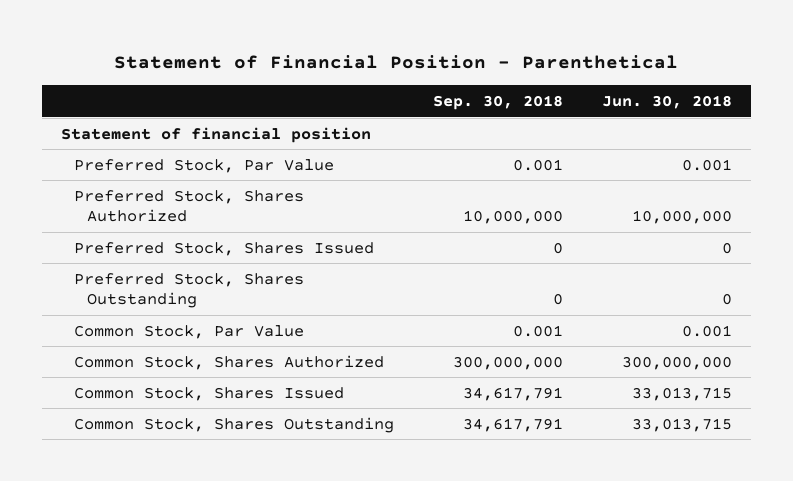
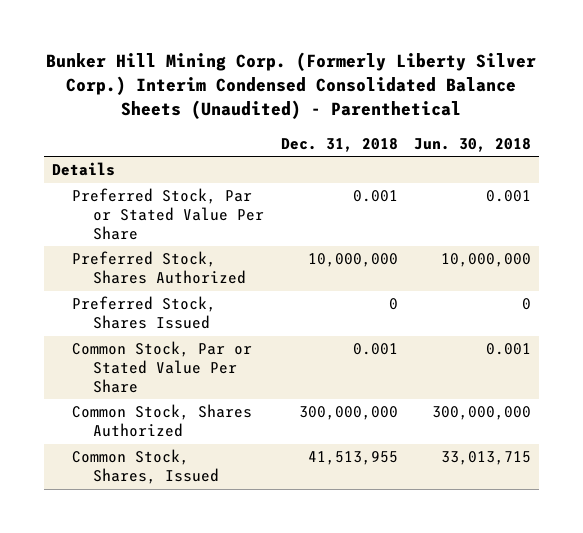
[114,55,679,70] Statement of Financial Position - Parenthetical -> [46,52,537,119] Bunker Hill Mining Corp. (Formerly Liberty Silver Corp.) Interim Condensed Consolidated Balance Sheets (Unaudited) - Parenthetical
[432,94,563,110] Sep. 30, 2018 -> none
none -> [280,137,398,152] Dec. 31, 2018
[61,126,372,143] Statement of financial position -> none
none -> [51,162,115,177] Details
[74,158,335,173] Preferred Stock, Par Value -> [72,188,265,240] Preferred Stock, Par or Stated Value Per Share
[74,272,305,308] Preferred Stock, Shares Outstanding -> none
[74,324,305,339] Common Stock, Par Value -> [72,341,253,393] Common Stock, Par or Stated Value Per Share
[74,416,395,433] Common Stock, Shares Outstanding -> none
[74,386,345,401] Common Stock, Shares Issued -> [72,449,220,485] Common Stock, Shares, Issued

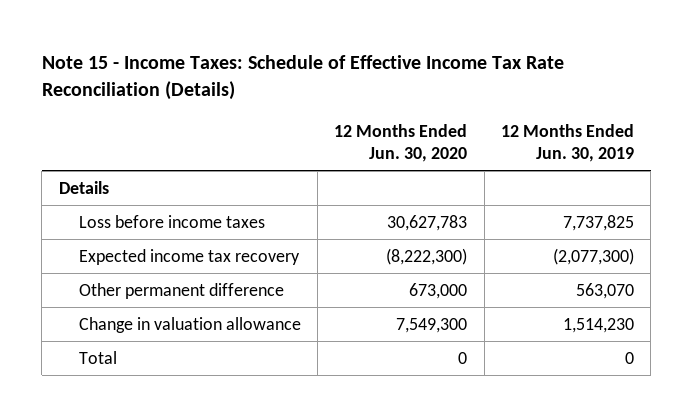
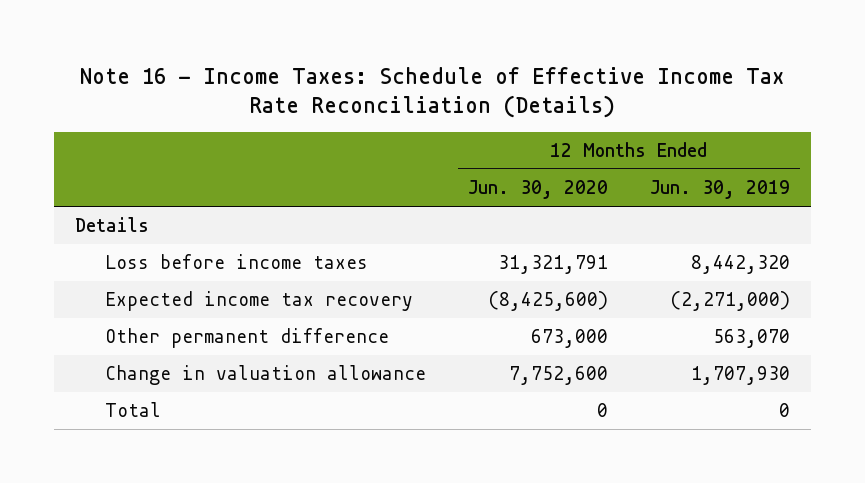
[41,55,564,101] Note 15 - Income Taxes: Schedule of Effective Income Tax Rate Reconciliation (Details) -> [80,66,785,118] Note 16 - Income Taxes: Schedule of Effective Income Tax Rate Reconciliation (Details)
[387,214,468,231] 30,627,783 -> [497,255,608,275] 31,321,791
[562,214,634,231] 7,737,825 -> [690,255,790,275] 8,442,320
[386,247,468,265] (8,222,300) -> [487,291,608,312] (8,425,600)
[552,247,634,265] (2,077,300) -> [669,291,790,312] (2,271,000)
[396,317,468,333] 7,549,300 -> [508,366,608,386] 7,752,600
[562,317,634,333] 1,514,230 -> [690,366,790,386] 1,707,930

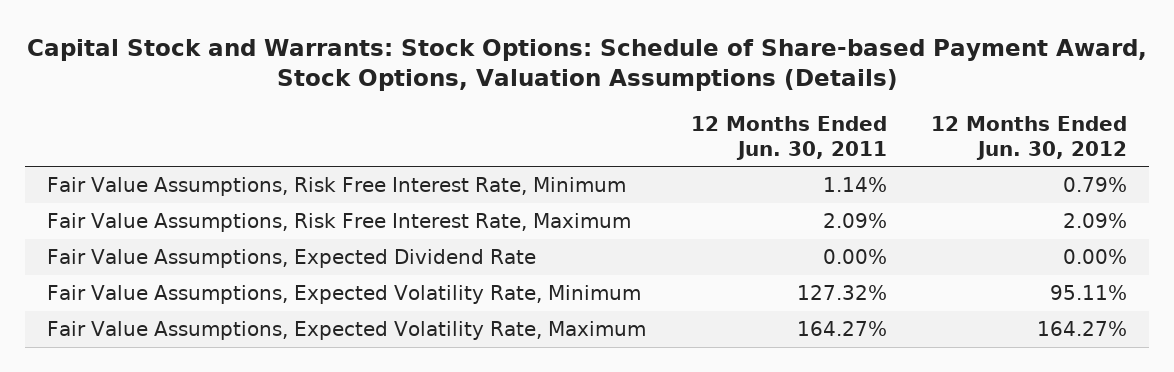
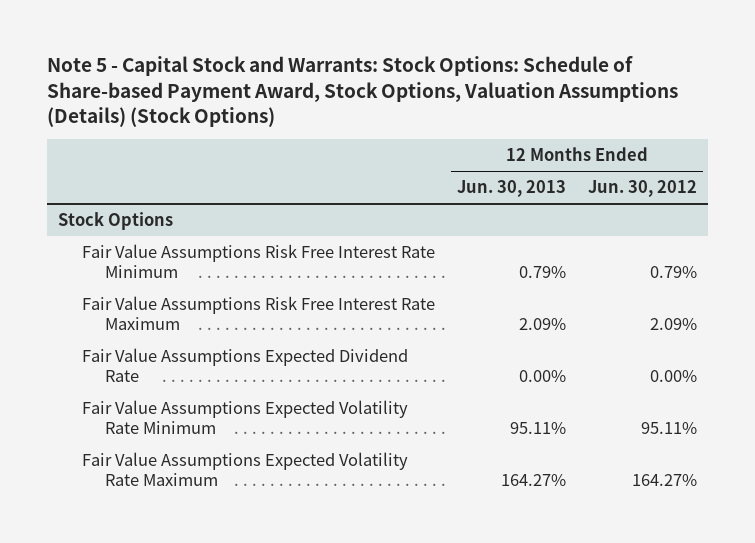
[27,38,1148,92] Capital Stock and Warrants: Stock Options: Schedule of Share-based Payment Award, Stock Options, Valuation Assumptions (Details) -> [46,56,678,127] Note 5 - Capital Stock and Warrants: Stock Options: Schedule of Share-based Payment Award, Stock Options, Valuation Assumptions (Details) (Stock Options)
[690,115,887,160] 12 Months Ended Jun. 30, 2011 -> none
none -> [456,180,566,198] Jun. 30, 2013
none -> [58,211,174,230] Stock Options
[47,176,627,196] Fair Value Assumptions, Risk Free Interest Rate, Minimum -> [81,243,435,279] Fair Value Assumptions Risk Free Interest Rate Minimum
[47,212,632,232] Fair Value Assumptions, Risk Free Interest Rate, Maximum -> [81,295,435,331] Fair Value Assumptions Risk Free Interest Rate Maximum
[47,248,537,268] Fair Value Assumptions, Expected Dividend Rate -> [81,347,408,383] Fair Value Assumptions Expected Dividend Rate
[47,284,642,304] Fair Value Assumptions, Expected Volatility Rate, Minimum -> [81,399,408,435] Fair Value Assumptions Expected Volatility Rate Minimum
[47,320,647,340] Fair Value Assumptions, Expected Volatility Rate, Maximum -> [81,451,408,487] Fair Value Assumptions Expected Volatility Rate Maximum

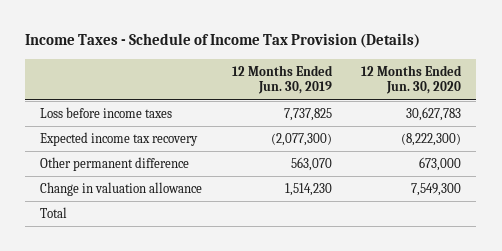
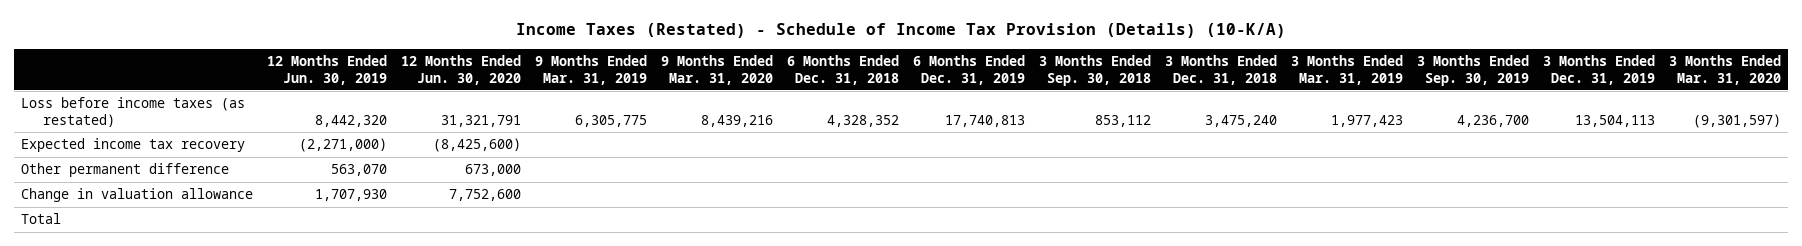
[25,33,421,49] Income Taxes - Schedule of Income Tax Provision (Details) -> [516,23,1287,39] Income Taxes (Restated) - Schedule of Income Tax Provision (Details) (10-K/A)
none -> [534,55,647,85] 9 Months Ended Mar. 31, 2019
none -> [660,55,773,85] 9 Months Ended Mar. 31, 2020
none -> [787,55,900,85] 6 Months Ended Dec. 31, 2018
none -> [913,55,1026,85] 6 Months Ended Dec. 31, 2019
none -> [1039,55,1152,86] 3 Months Ended Sep. 30, 2018
none -> [1165,55,1278,85] 3 Months Ended Dec. 31, 2018
none -> [1291,55,1404,85] 3 Months Ended Mar. 31, 2019
none -> [1417,55,1530,86] 3 Months Ended Sep. 30, 2019
none -> [1543,55,1656,85] 3 Months Ended Dec. 31, 2019
none -> [1669,55,1782,85] 3 Months Ended Mar. 31, 2020
[40,107,173,119] Loss before income taxes -> [20,97,245,127] Loss before income taxes (as restated)
[283,108,332,122] 7,737,825 -> [314,114,387,127] 8,442,320
[406,107,462,122] 30,627,783 -> [440,114,521,127] 31,321,791
[270,133,332,147] (2,077,300) -> [298,138,387,153] (2,271,000)
[401,133,462,147] (8,222,300) -> [432,138,521,153] (8,425,600)
[284,183,332,197] 1,514,230 -> [314,189,387,202] 1,707,930
[411,183,462,197] 7,549,300 -> [448,189,521,202] 7,752,600

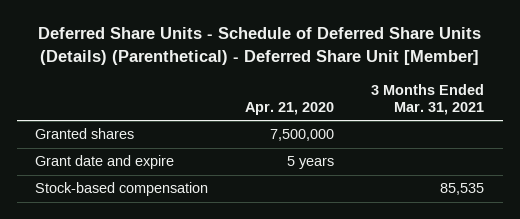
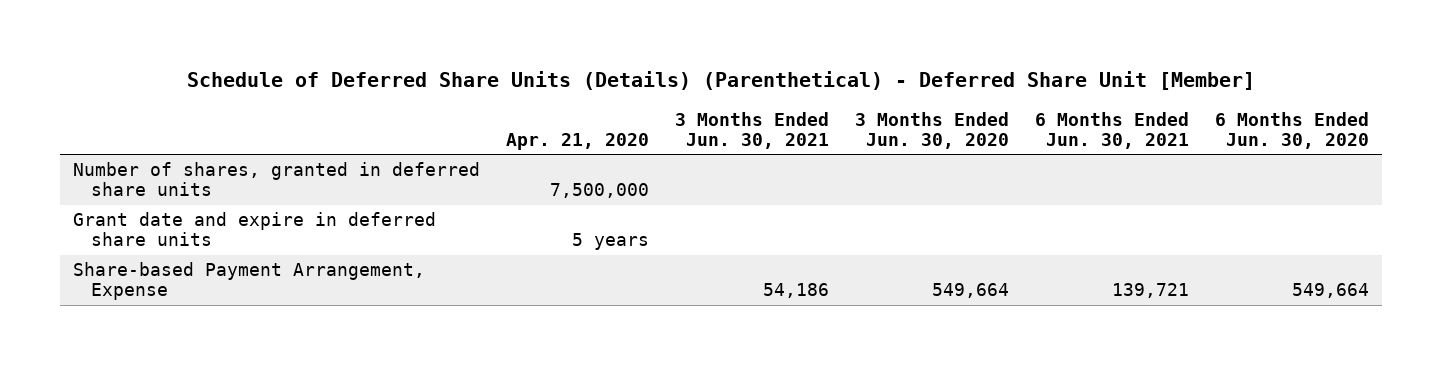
[37,27,481,65] Deferred Share Units - Schedule of Deferred Share Units (Details) (Parenthetical) - Deferred Share Unit [Member] -> [186,70,1255,90] Schedule of Deferred Share Units (Details) (Parenthetical) - Deferred Share Unit [Member]
[371,83,485,115] 3 Months Ended Mar. 31, 2021 -> none
none -> [674,111,829,149] 3 Months Ended Jun. 30, 2021
none -> [854,111,1009,149] 3 Months Ended Jun. 30, 2020
none -> [1034,111,1189,149] 6 Months Ended Jun. 30, 2021
none -> [1214,111,1369,149] 6 Months Ended Jun. 30, 2020
[35,128,135,140] Granted shares -> [72,162,480,197] Number of shares, granted in deferred share units
[35,155,175,170] Grant date and expire -> [72,212,436,247] Grant date and expire in deferred share units
[35,182,209,197] Stock-based compensation -> [72,262,425,301] Share-based Payment Arrangement, Expense

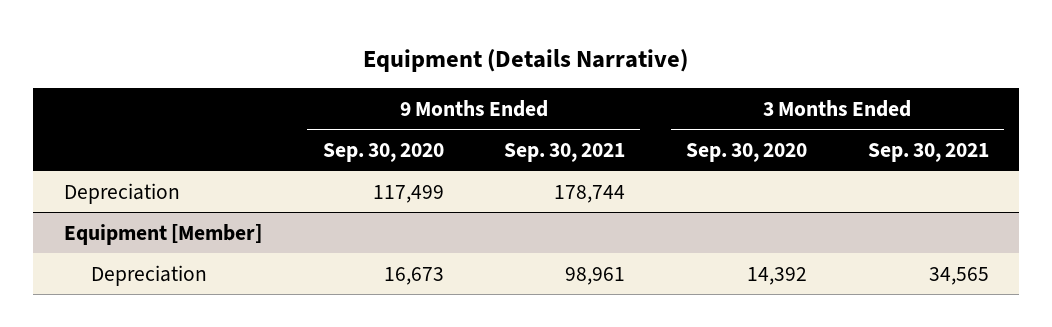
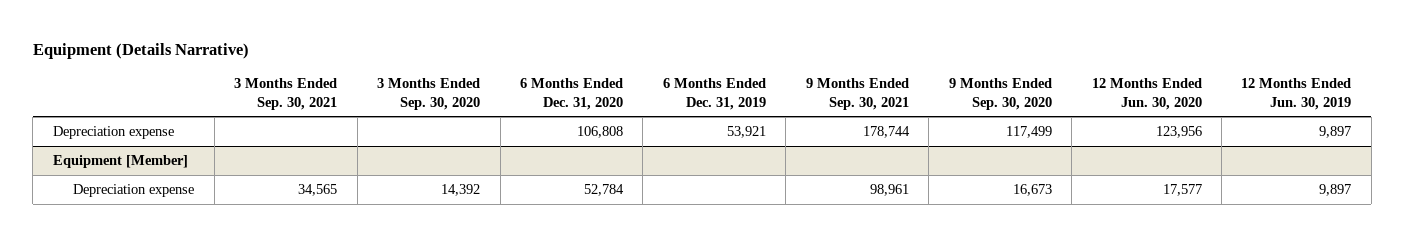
none -> [520,78,624,110] 6 Months Ended Dec. 31, 2020
none -> [662,78,766,110] 6 Months Ended Dec. 31, 2019
none -> [1091,78,1202,110] 12 Months Ended Jun. 30, 2020
none -> [1241,78,1352,110] 12 Months Ended Jun. 30, 2019
[63,182,180,204] Depreciation -> [52,126,174,140] Depreciation expense
[91,264,208,286] Depreciation -> [73,184,195,198] Depreciation expense

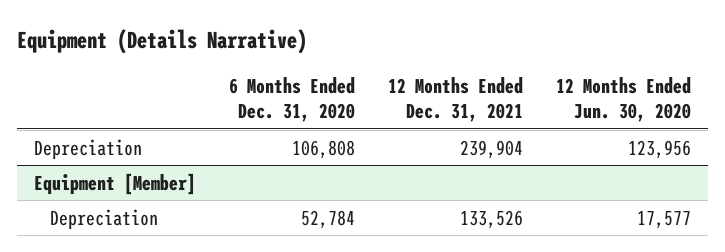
[234,78,338,110] 3 Months Ended Sep. 30, 2021 -> none
[377,78,481,110] 3 Months Ended Sep. 30, 2020 -> none
[662,78,766,110] 6 Months Ended Dec. 31, 2019 -> none
[805,78,909,110] 9 Months Ended Sep. 30, 2021 -> none
[948,78,1052,110] 9 Months Ended Sep. 30, 2020 -> none
[1241,78,1352,110] 12 Months Ended Jun. 30, 2019 -> none
none -> [388,77,524,123] 12 Months Ended Dec. 31, 2021
[52,126,174,140] Depreciation expense -> [33,138,142,159] Depreciation
[73,184,195,198] Depreciation expense -> [50,208,159,229] Depreciation

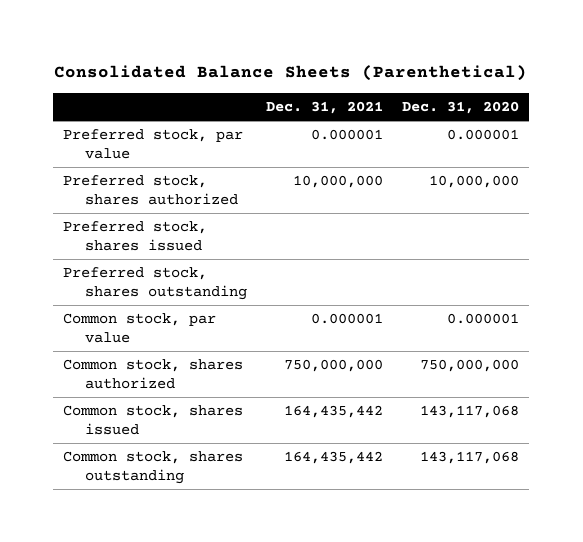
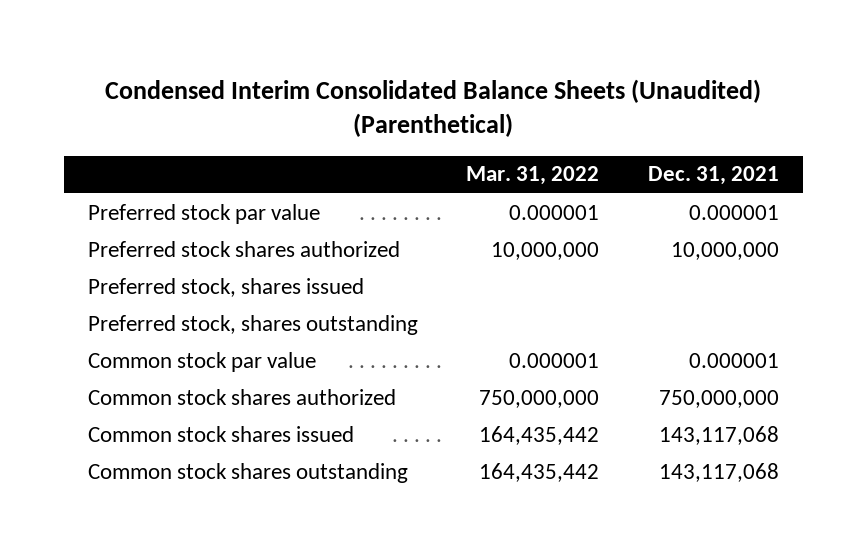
[54,65,528,82] Consolidated Balance Sheets (Parenthetical) -> [105,78,762,138] Condensed Interim Consolidated Balance Sheets (Unaudited) (Parenthetical)
[402,100,520,114] Dec. 31, 2020 -> none
none -> [466,166,600,186] Mar. 31, 2022
[63,129,244,160] Preferred stock, par value -> [88,203,321,224] Preferred stock par value
[63,175,238,206] Preferred stock, shares authorized -> [88,240,401,257] Preferred stock shares authorized
[63,313,217,344] Common stock, par value -> [88,351,317,372] Common stock par value
[63,359,244,390] Common stock, shares authorized -> [88,388,397,405] Common stock shares authorized
[63,405,244,436] Common stock, shares issued -> [88,425,355,442] Common stock shares issued
[284,405,384,419] 164,435,442 -> [658,425,779,445] 143,117,068
[63,451,244,485] Common stock, shares outstanding -> [88,462,409,483] Common stock shares outstanding
[284,451,384,465] 164,435,442 -> [658,462,779,482] 143,117,068

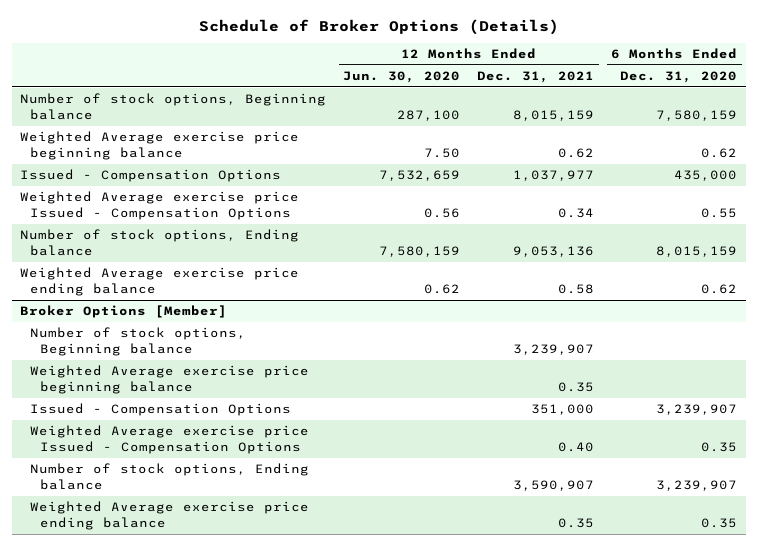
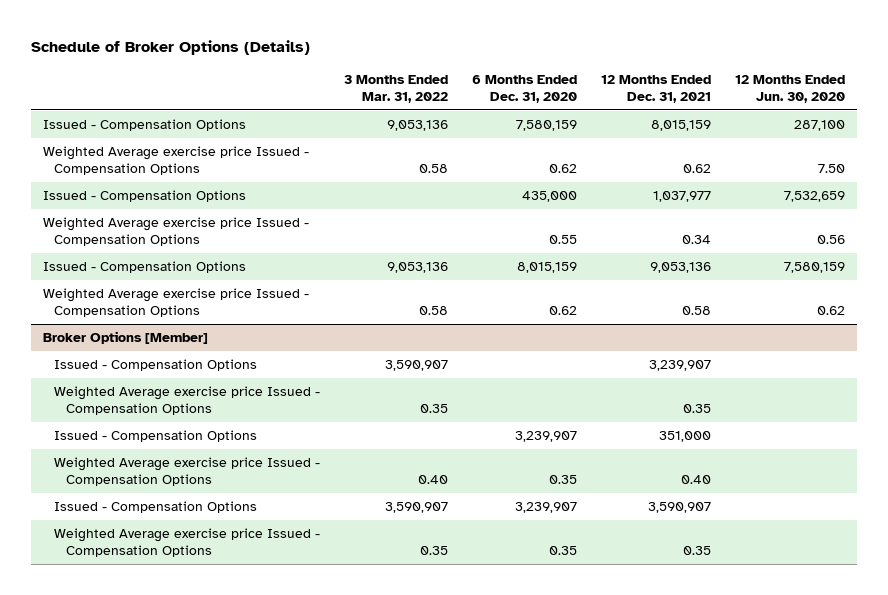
none -> [344,75,449,103] 3 Months Ended Mar. 31, 2022
[20,93,327,120] Number of stock options, Beginning balance -> [42,119,246,132] Issued - Compensation Options
[20,131,300,160] Weighted Average exercise price beginning balance -> [42,146,309,175] Weighted Average exercise price Issued - Compensation Options
[20,229,300,256] Number of stock options, Ending balance -> [42,261,246,274] Issued - Compensation Options
[20,267,300,296] Weighted Average exercise price ending balance -> [42,288,309,317] Weighted Average exercise price Issued - Compensation Options
[29,327,246,356] Number of stock options, Beginning balance -> [54,359,258,372] Issued - Compensation Options
[29,365,309,394] Weighted Average exercise price beginning balance -> [54,386,321,415] Weighted Average exercise price Issued - Compensation Options
[29,463,309,490] Number of stock options, Ending balance -> [54,501,258,514] Issued - Compensation Options
[29,501,309,530] Weighted Average exercise price ending balance -> [54,528,321,557] Weighted Average exercise price Issued - Compensation Options

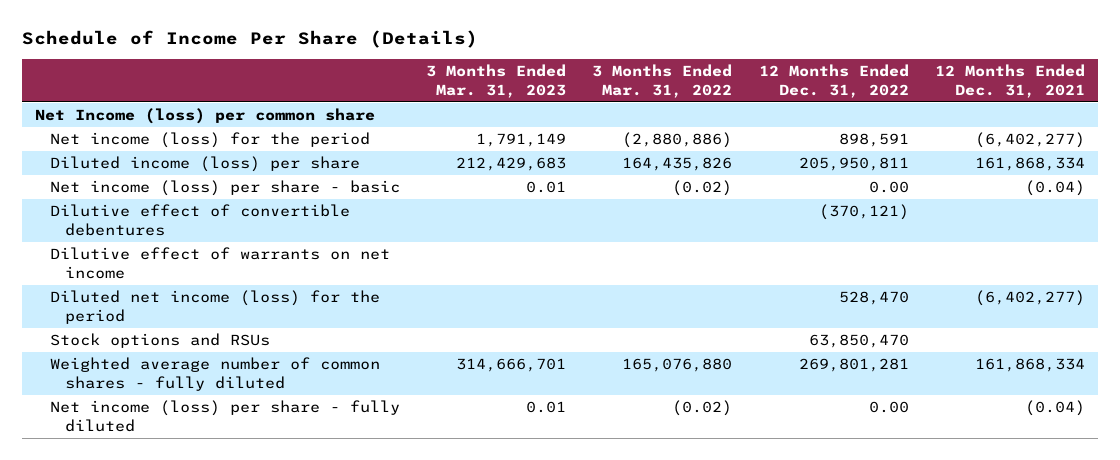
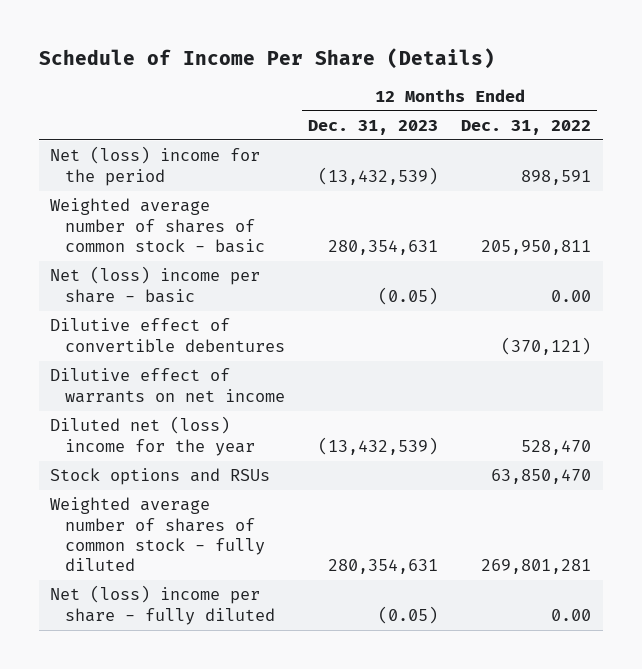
[426,64,567,98] 3 Months Ended Mar. 31, 2023 -> none
[592,64,733,98] 3 Months Ended Mar. 31, 2022 -> none
[934,64,1085,98] 12 Months Ended Dec. 31, 2021 -> none
none -> [308,119,439,135] Dec. 31, 2023
[35,108,376,125] Net Income (loss) per common share -> none
[49,132,370,149] Net income (loss) for the period -> [50,146,261,186] Net (loss) income for the period
[49,156,360,173] Diluted income (loss) per share -> [50,198,266,254] Weighted average number of shares of common stock - basic
[49,180,400,197] Net income (loss) per share - basic -> [50,266,261,303] Net (loss) income per share - basic
[49,290,380,324] Diluted net income (loss) for the period -> [50,416,256,456] Diluted net (loss) income for the year
[49,357,380,391] Weighted average number of common shares - fully diluted -> [50,497,266,572] Weighted average number of shares of common stock - fully diluted
[49,400,400,432] Net income (loss) per share - fully diluted -> [50,585,276,625] Net (loss) income per share - fully diluted

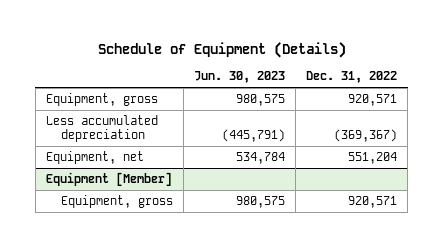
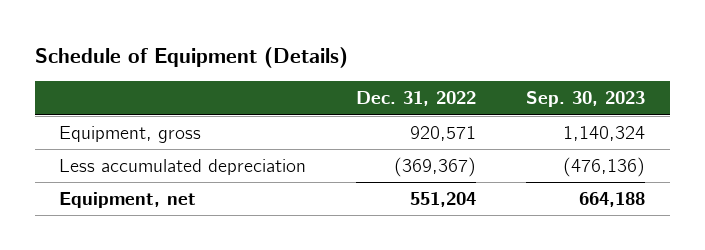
[193,71,285,84] Jun. 30, 2023 -> none
none -> [526,91,646,108] Sep. 30, 2023
[45,171,172,186] Equipment [Member] -> none
[60,194,173,208] Equipment, gross -> none

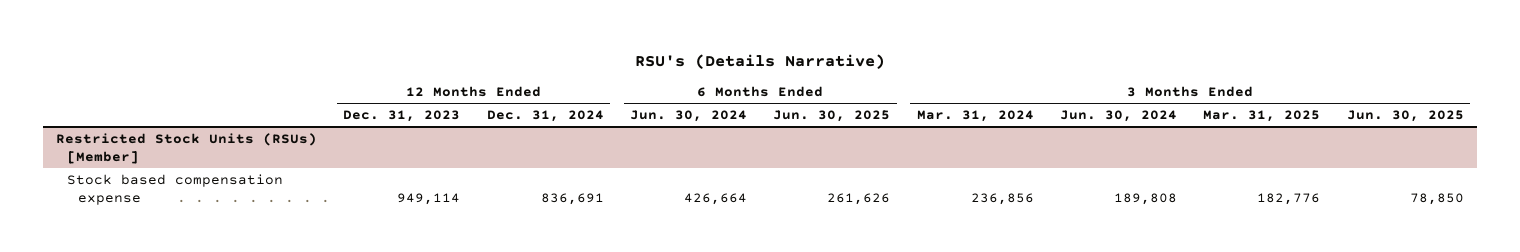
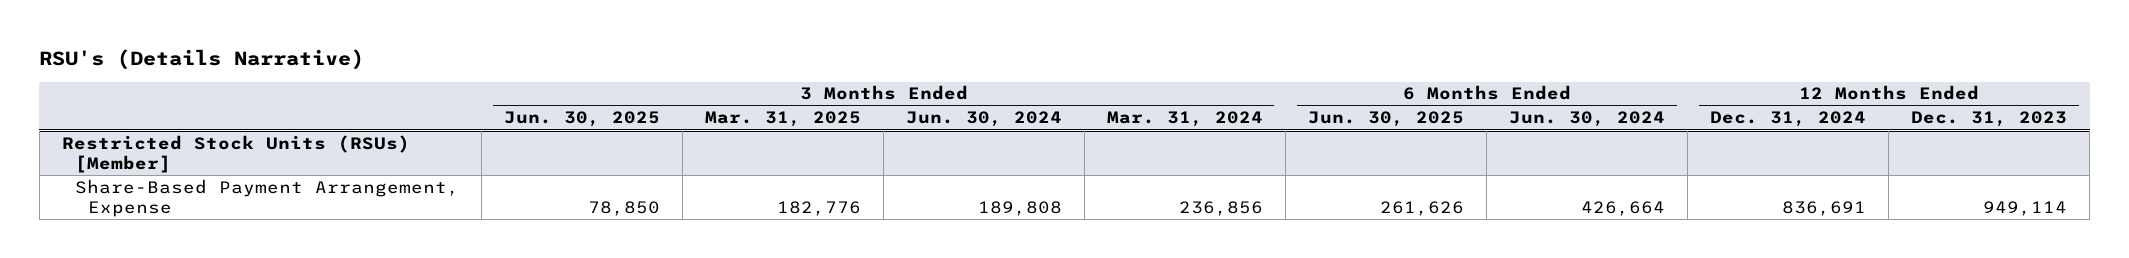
[67,173,284,205] Stock based compensation expense -> [75,178,460,217] Share-Based Payment Arrangement, Expense

